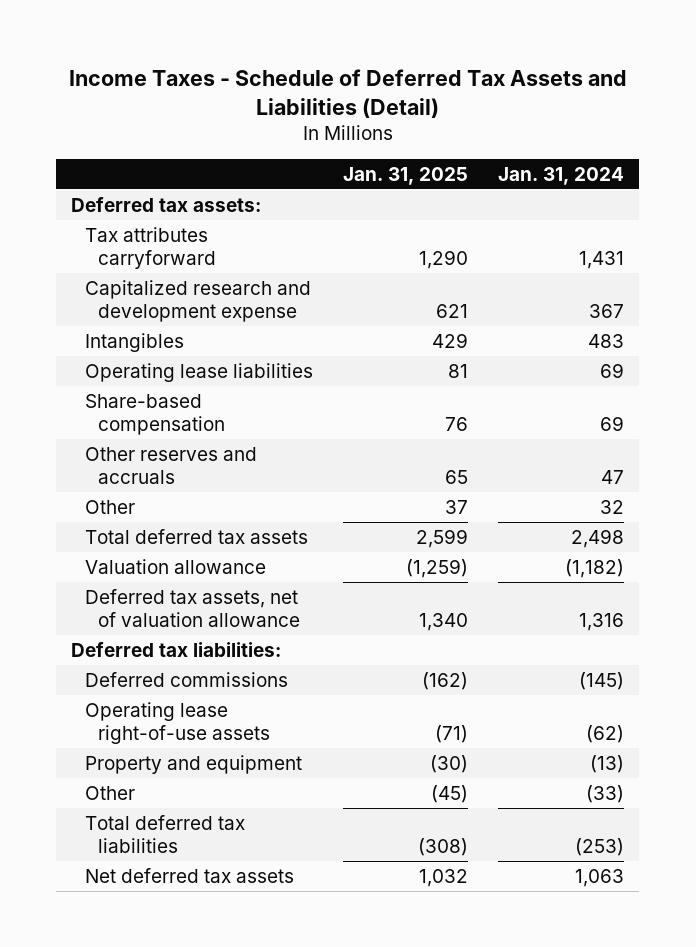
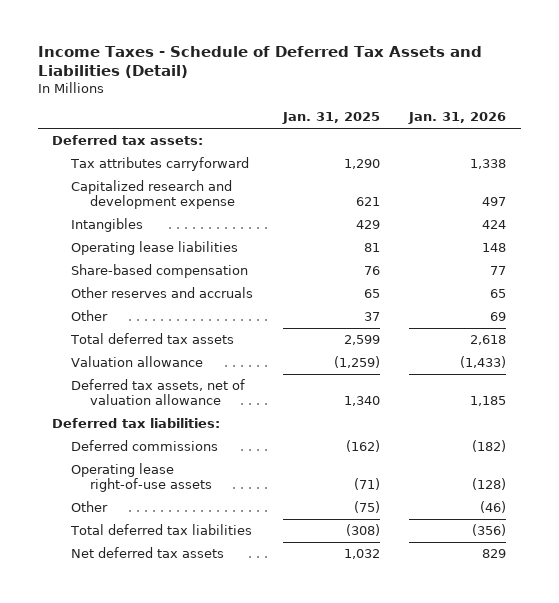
[498,166,625,185] Jan. 31, 2024 -> none
none -> [408,112,507,125] Jan. 31, 2026
[84,754,302,774] Property and equipment -> none
[430,784,468,803] (45) -> [353,501,380,514] (75)

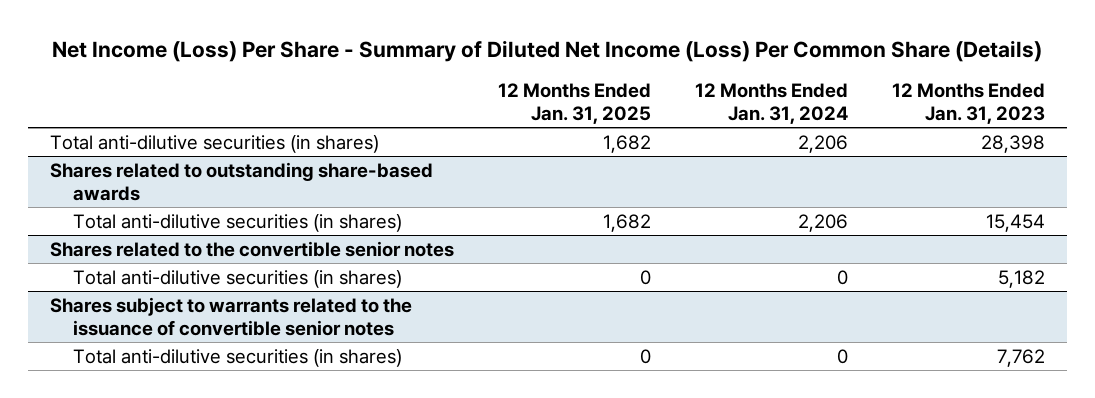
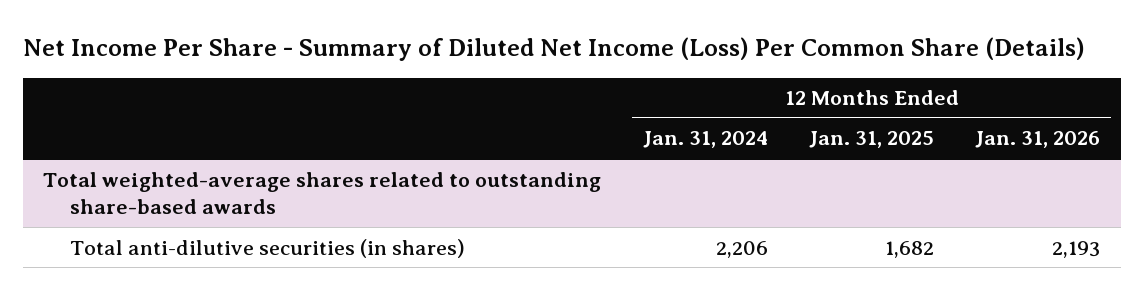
[52,40,1043,63] Net Income (Loss) Per Share - Summary of Diluted Net Income (Loss) Per Common Share (Details) -> [22,37,1085,62] Net Income Per Share - Summary of Diluted Net Income (Loss) Per Common Share (Details)
[891,82,1045,124] 12 Months Ended Jan. 31, 2023 -> none
none -> [975,131,1101,149] Jan. 31, 2026
[49,134,379,153] Total anti-dilutive securities (in shares) -> none
[49,161,433,201] Shares related to outstanding share-based awards -> [43,171,602,214] Total weighted-average shares related to outstanding share-based awards
[49,240,454,257] Shares related to the convertible senior notes -> none
[72,269,402,288] Total anti-dilutive securities (in shares) -> none
[49,296,412,336] Shares subject to warrants related to the issuance of convertible senior notes -> none
[72,348,402,367] Total anti-dilutive securities (in shares) -> none

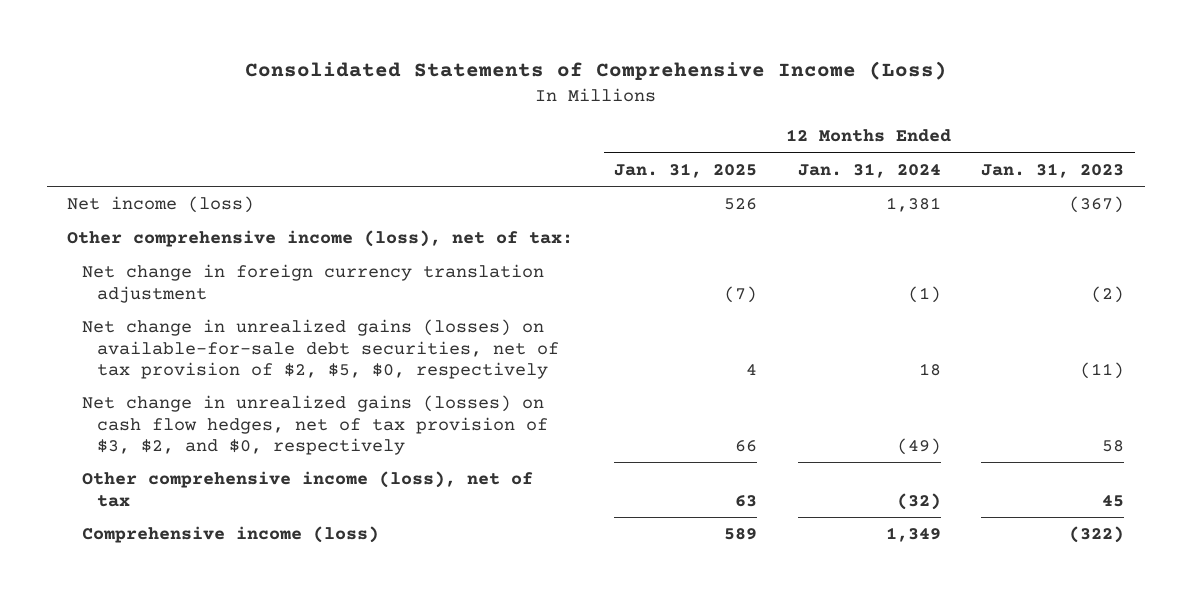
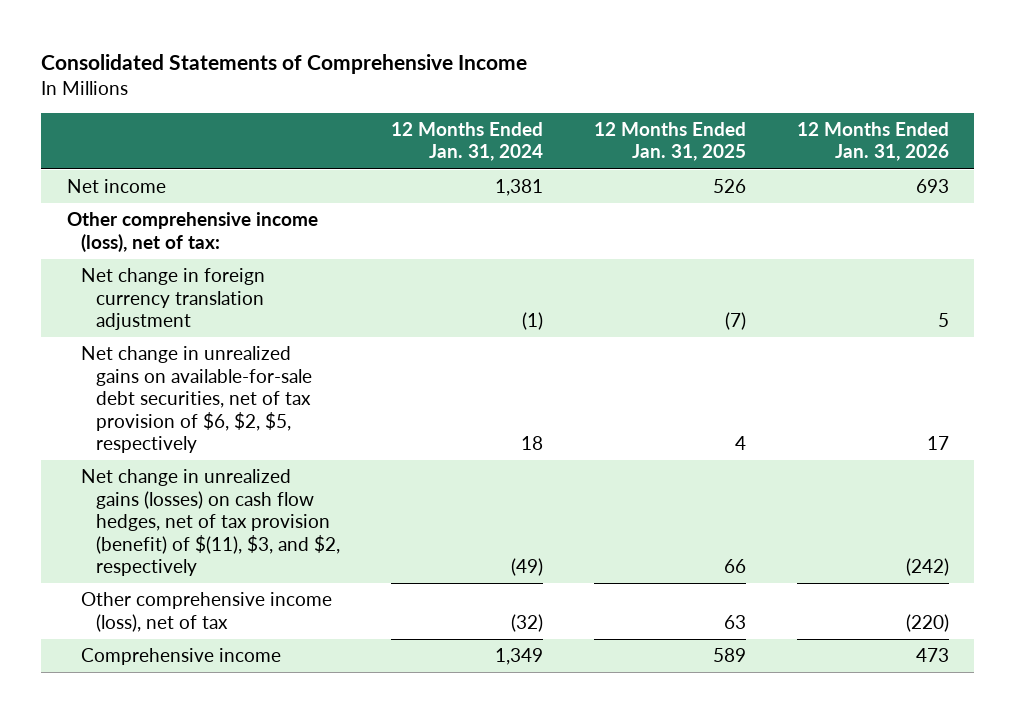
[244,60,947,80] Consolidated Statements of Comprehensive Income (Loss) -> [41,53,528,74] Consolidated Statements of Comprehensive Income
[981,162,1125,178] Jan. 31, 2023 -> none
none -> [796,122,949,162] 12 Months Ended Jan. 31, 2026
[67,196,255,214] Net income (loss) -> [66,179,166,194] Net income
[82,319,560,380] Net change in unrealized gains (losses) on available-for-sale debt securities, net of tax provision of $2, $5, $0, respectively -> [81,346,312,453] Net change in unrealized gains on available-for-sale debt securities, net of tax provision of $6, $2, $5, respectively
[82,395,549,456] Net change in unrealized gains (losses) on cash flow hedges, net of tax provision of $3, $2, and $0, respectively -> [81,469,340,576] Net change in unrealized gains (losses) on cash flow hedges, net of tax provision (benefit) of $(11), $3, and $2, respectively
[82,526,380,544] Comprehensive income (loss) -> [81,648,282,666] Comprehensive income

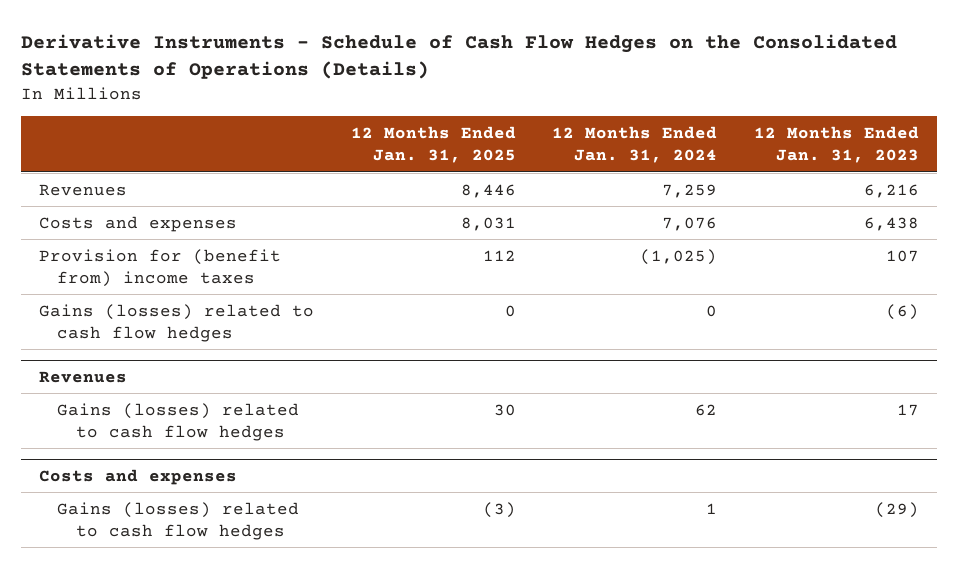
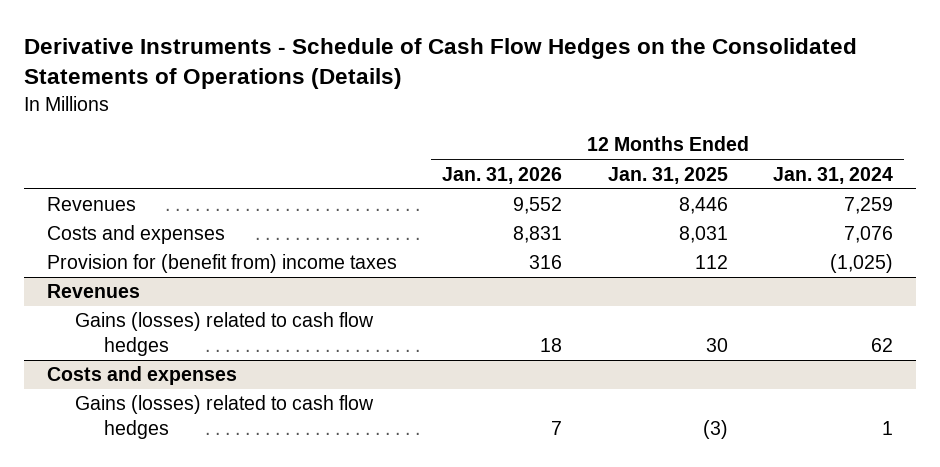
[754,125,920,164] 12 Months Ended Jan. 31, 2023 -> none
none -> [442,166,563,184] Jan. 31, 2026
[39,303,315,342] Gains (losses) related to cash flow hedges -> none

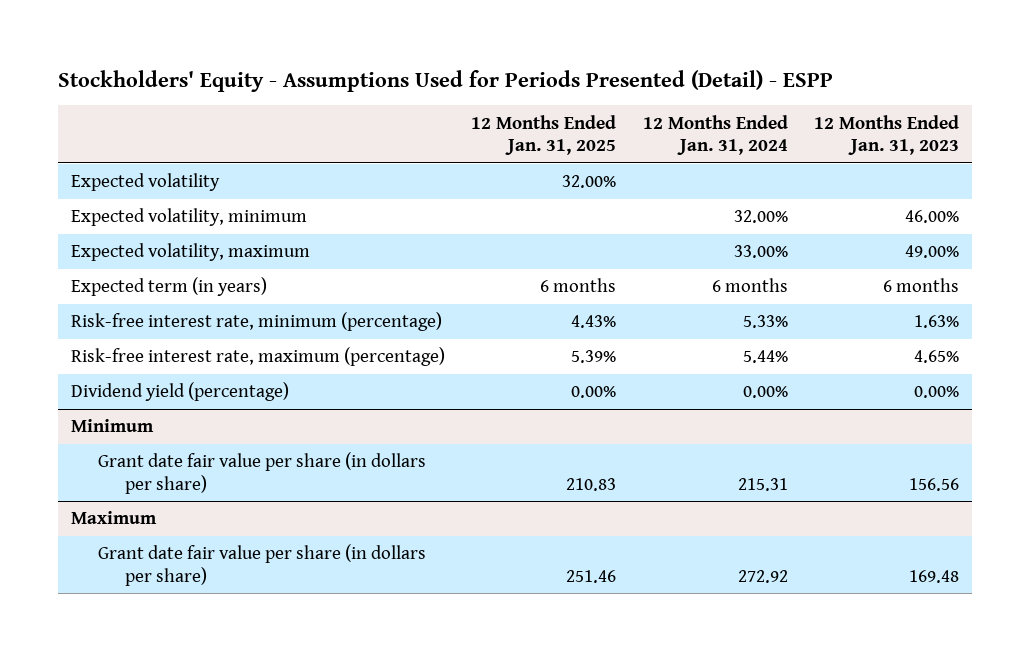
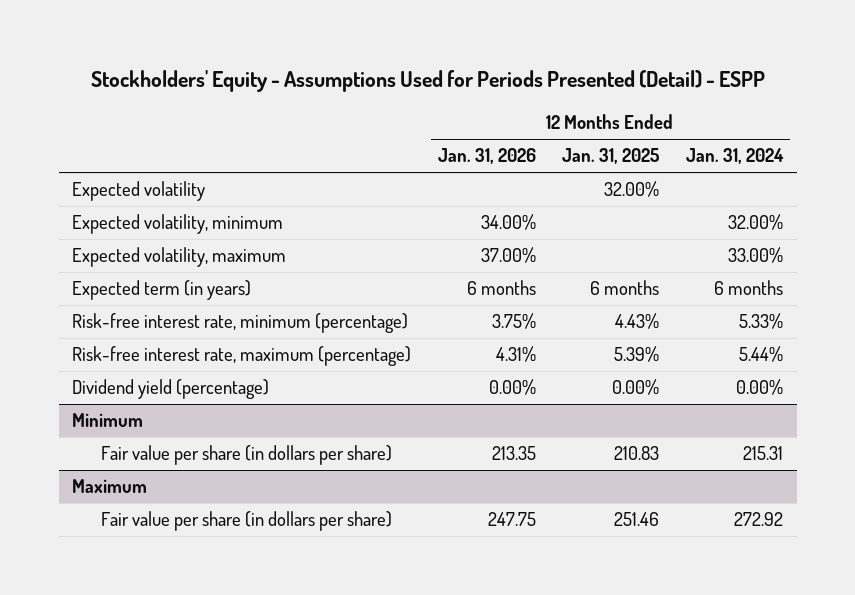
[814,114,960,155] 12 Months Ended Jan. 31, 2023 -> none
none -> [437,148,536,165] Jan. 31, 2026
[97,452,426,494] Grant date fair value per share (in dollars per share) -> [100,445,392,466] Fair value per share (in dollars per share)
[97,544,426,586] Grant date fair value per share (in dollars per share) -> [100,511,392,532] Fair value per share (in dollars per share)

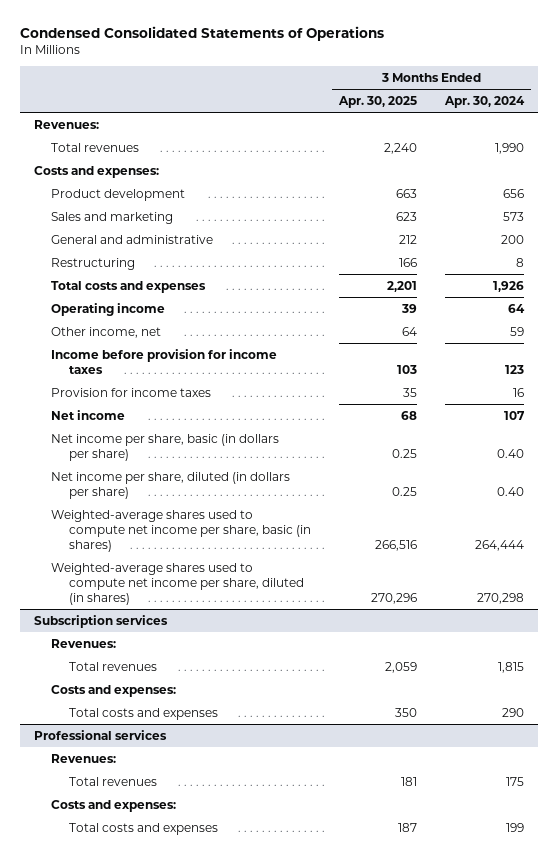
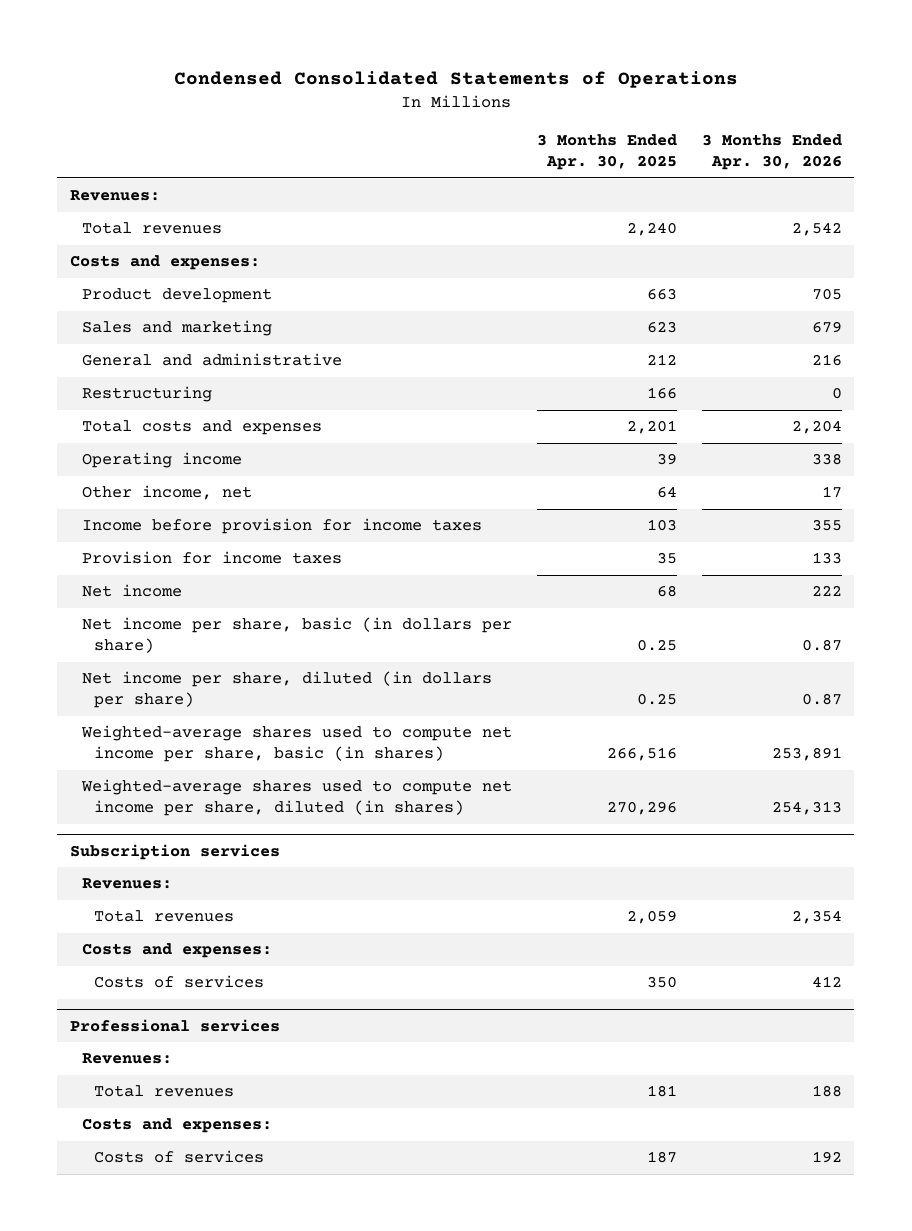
[443,95,525,108] Apr. 30, 2024 -> none
none -> [701,134,842,171] 3 Months Ended Apr. 30, 2026
[69,707,219,720] Total costs and expenses -> [94,975,265,989] Costs of services
[69,822,219,835] Total costs and expenses -> [94,1150,265,1164] Costs of services

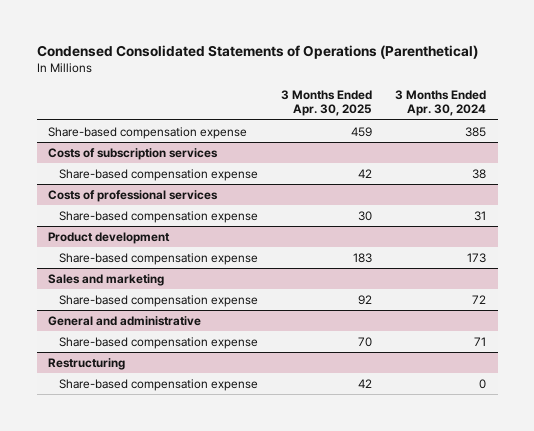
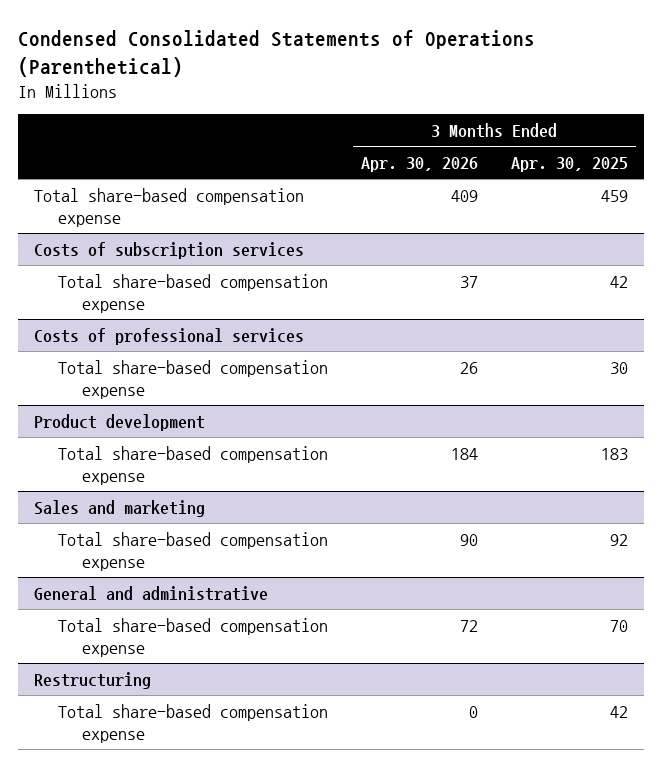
[395,90,487,117] 3 Months Ended Apr. 30, 2024 -> none
none -> [360,156,478,172] Apr. 30, 2026
[48,126,248,139] Share-based compensation expense -> [34,187,305,228] Total share-based compensation expense
[58,168,258,181] Share-based compensation expense -> [57,273,328,314] Total share-based compensation expense
[58,210,258,223] Share-based compensation expense -> [57,359,328,400] Total share-based compensation expense
[58,252,258,265] Share-based compensation expense -> [57,445,328,486] Total share-based compensation expense
[58,294,258,307] Share-based compensation expense -> [57,531,328,572] Total share-based compensation expense
[58,336,258,349] Share-based compensation expense -> [57,617,328,658] Total share-based compensation expense
[58,378,258,391] Share-based compensation expense -> [57,703,328,744] Total share-based compensation expense

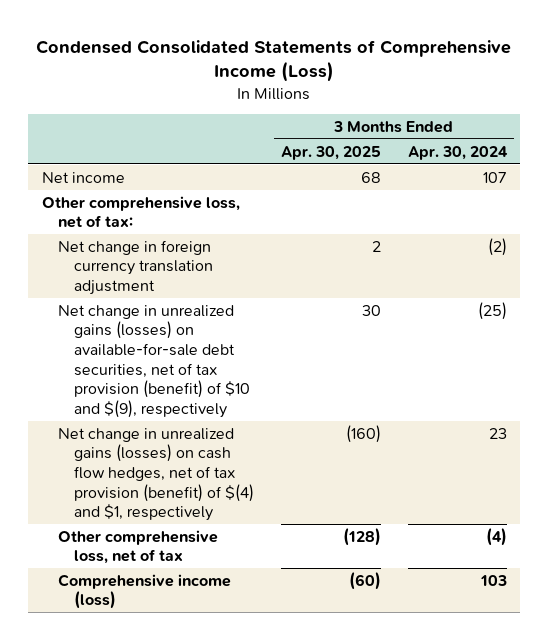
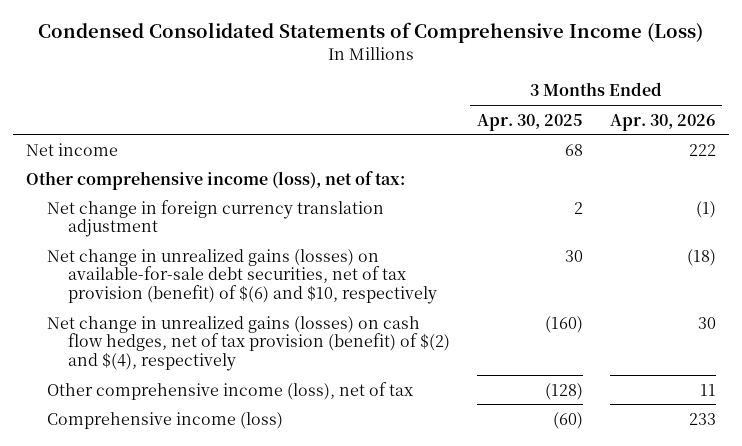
[407,145,508,160] Apr. 30, 2024 -> none
none -> [609,113,716,131] Apr. 30, 2026
[41,195,240,229] Other comprehensive loss, net of tax: -> [26,170,406,190] Other comprehensive income (loss), net of tax:
[57,304,251,418] Net change in unrealized gains (losses) on available-for-sale debt securities, net of tax provision (benefit) of $10 and $(9), respectively -> [47,248,438,305] Net change in unrealized gains (losses) on available-for-sale debt securities, net of tax provision (benefit) of $(6) and $10, respectively
[57,427,255,522] Net change in unrealized gains (losses) on cash flow hedges, net of tax provision (benefit) of $(4) and $1, respectively -> [47,315,451,372] Net change in unrealized gains (losses) on cash flow hedges, net of tax provision (benefit) of $(2) and $(4), respectively
[57,529,218,565] Other comprehensive loss, net of tax -> [47,381,414,400] Other comprehensive income (loss), net of tax

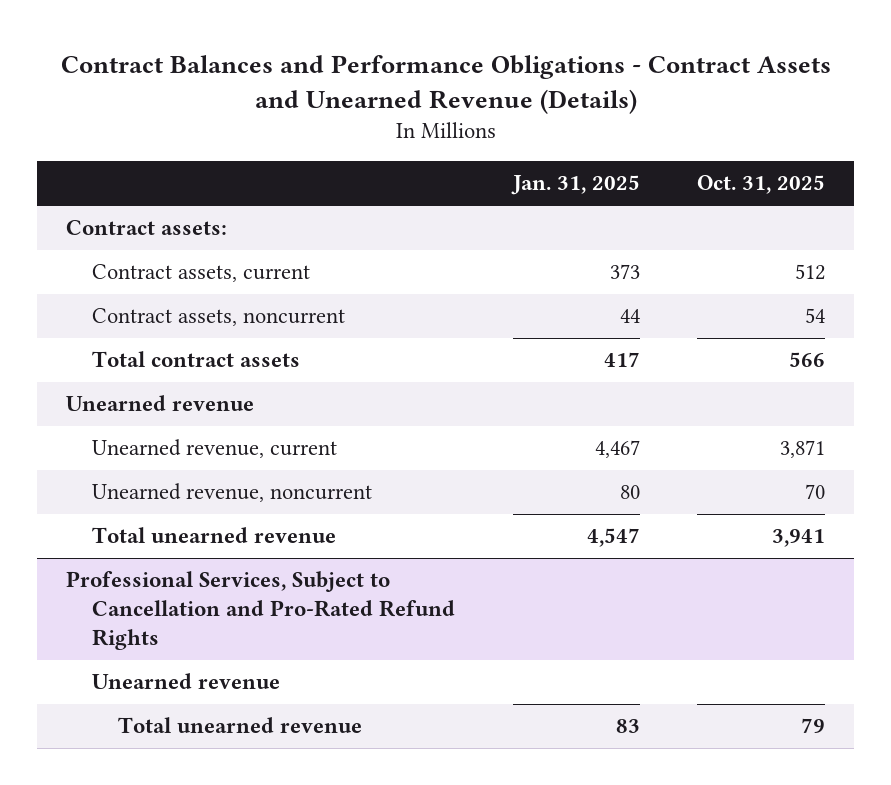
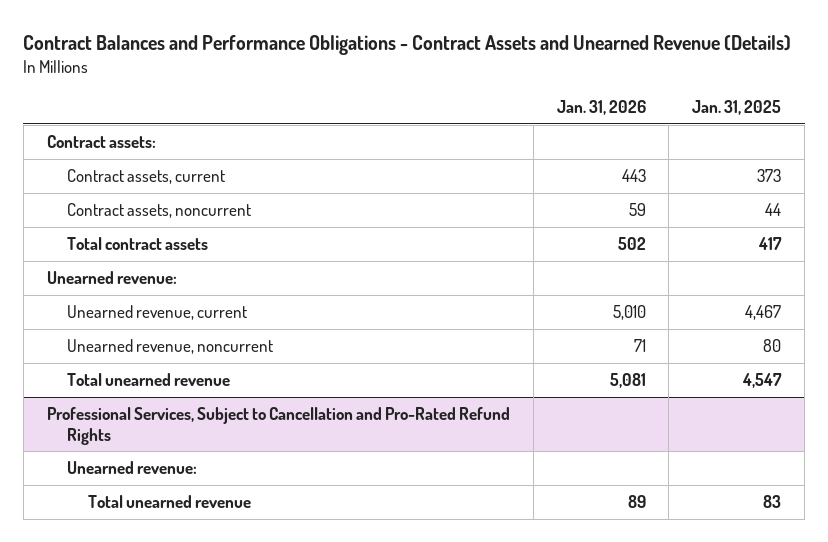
[697,175,826,195] Oct. 31, 2025 -> none
none -> [556,99,646,115] Jan. 31, 2026
[66,395,255,412] Unearned revenue -> [46,271,177,285] Unearned revenue:
[92,673,281,690] Unearned revenue -> [67,461,198,475] Unearned revenue:

